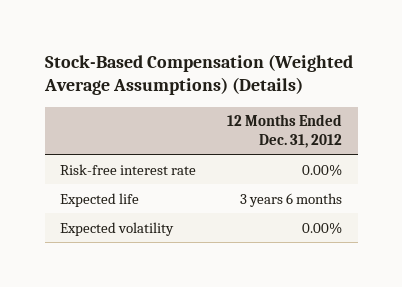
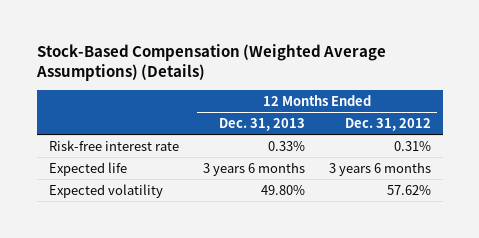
none -> [218,118,305,132] Dec. 31, 2013
[302,163,343,176] 0.00% -> [393,140,431,151] 0.31%
[302,221,343,234] 0.00% -> [386,184,431,195] 57.62%

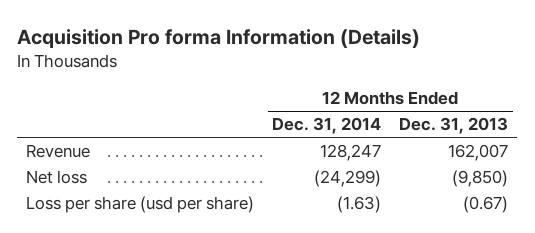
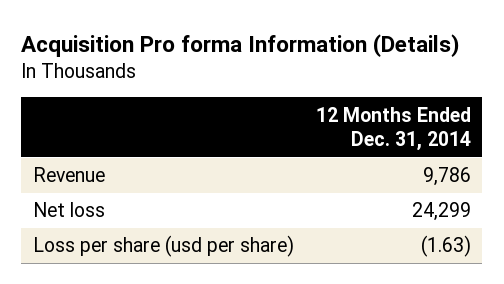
[399,117,509,135] Dec. 31, 2013 -> none
[320,144,382,162] 128,247 -> [423,167,472,187] 9,786
[314,170,382,188] (24,299) -> [412,202,472,222] 24,299

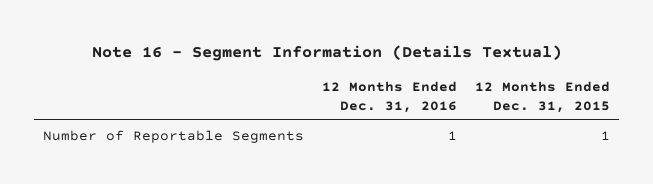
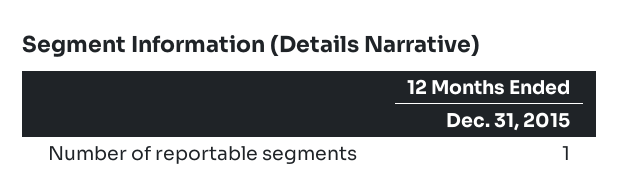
[91,44,562,61] Note 16 - Segment Information (Details Textual) -> [22,33,481,57] Segment Information (Details Narrative)
[322,80,458,113] 12 Months Ended Dec. 31, 2016 -> none
[43,129,305,143] Number of Reportable Segments -> [47,146,357,165] Number of reportable segments

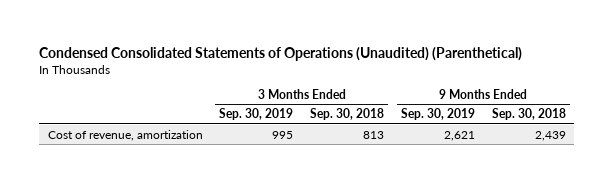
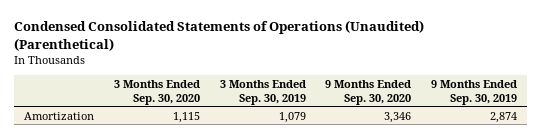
[310,108,385,121] Sep. 30, 2018 -> none
[491,108,566,121] Sep. 30, 2018 -> none
none -> [113,79,200,105] 3 Months Ended Sep. 30, 2020
none -> [325,79,412,105] 9 Months Ended Sep. 30, 2020
[47,129,203,141] Cost of revenue, amortization -> [24,111,95,120] Amortization
[272,130,294,139] 995 -> [278,111,306,123] 1,079
[444,130,476,141] 2,621 -> [489,111,517,123] 2,874

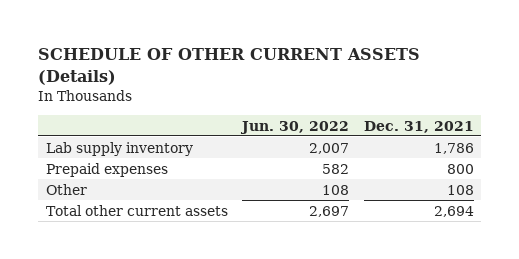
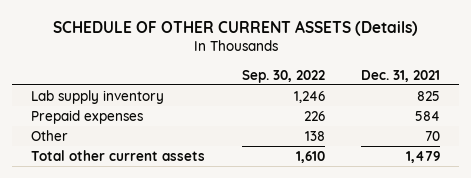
[240,120,350,134] Jun. 30, 2022 -> none
none -> [241,69,325,83] Sep. 30, 2022
[433,142,474,154] 1,786 -> [417,90,441,101] 825
[446,163,474,174] 800 -> [415,110,441,121] 584
[446,184,474,195] 108 -> [425,130,441,141] 70
[433,205,474,217] 2,694 -> [406,150,441,163] 1,479

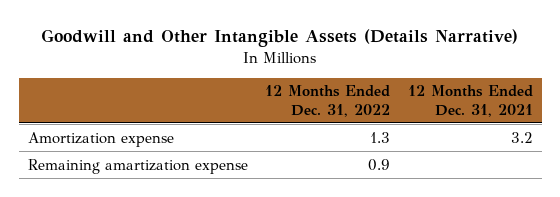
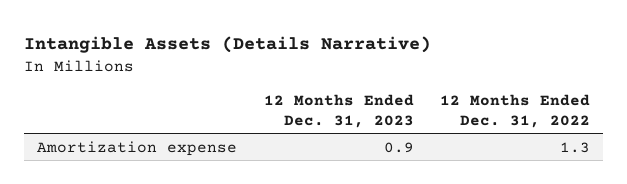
[41,29,519,48] Goodwill and Other Intangible Assets (Details Narrative) -> [24,36,432,54] Intangible Assets (Details Narrative)
[407,85,533,117] 12 Months Ended Dec. 31, 2021 -> none
none -> [263,93,414,128] 12 Months Ended Dec. 31, 2023
[27,158,248,174] Remaining amartization expense -> none

